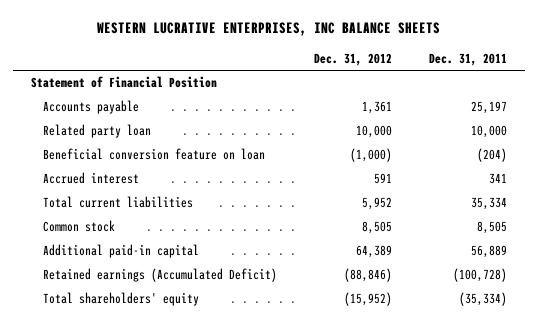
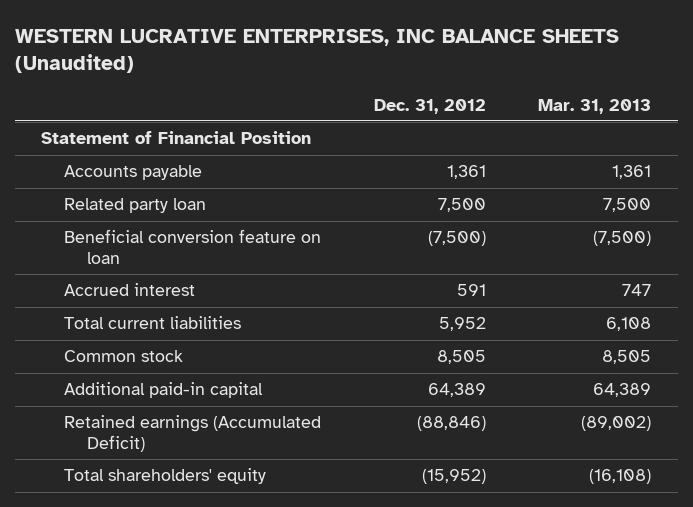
[96,22,440,37] WESTERN LUCRATIVE ENTERPRISES, INC BALANCE SHEETS -> [14,28,619,74] WESTERN LUCRATIVE ENTERPRISES, INC BALANCE SHEETS (Unaudited)
[428,52,507,66] Dec. 31, 2011 -> none
none -> [538,98,652,114] Mar. 31, 2013
[356,125,393,139] 10,000 -> [437,198,486,213] 7,500
[350,148,393,163] (1,000) -> [427,231,486,247] (7,500)

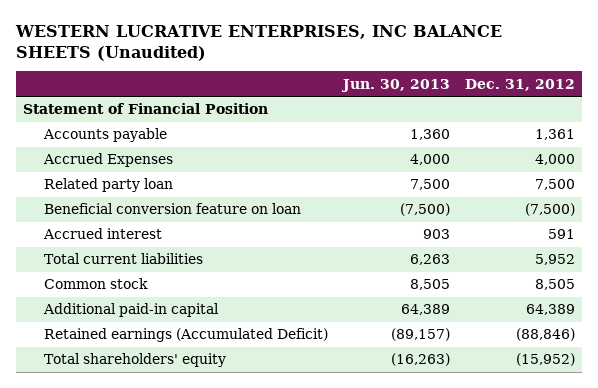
[538,98,652,114] Mar. 31, 2013 -> none
none -> [340,78,450,92] Jun. 30, 2013
none -> [43,153,174,168] Accrued Expenses

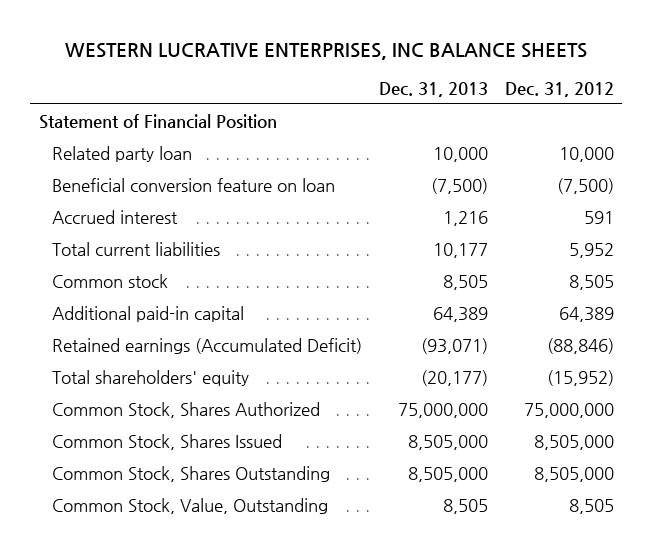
[14,24,502,61] WESTERN LUCRATIVE ENTERPRISES, INC BALANCE SHEETS (Unaudited) -> [65,42,588,60] WESTERN LUCRATIVE ENTERPRISES, INC BALANCE SHEETS
[340,78,450,92] Jun. 30, 2013 -> none
none -> [378,81,488,97] Dec. 31, 2013
[43,128,168,143] Accounts payable -> none
[43,153,174,168] Accrued Expenses -> none
[534,179,575,191] 7,500 -> [558,146,614,162] 10,000
none -> [51,401,320,418] Common Stock, Shares Authorized
none -> [51,433,282,450] Common Stock, Shares Issued
none -> [51,465,330,482] Common Stock, Shares Outstanding
none -> [51,497,328,514] Common Stock, Value, Outstanding

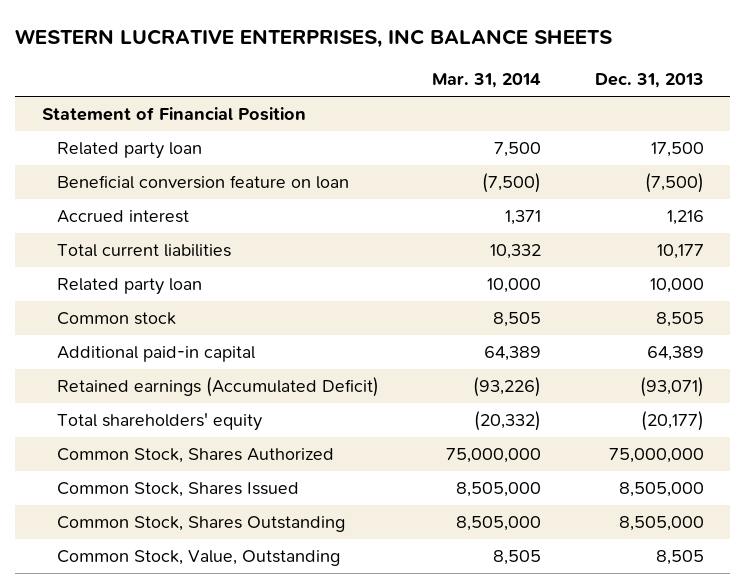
[504,81,614,97] Dec. 31, 2012 -> none
none -> [432,73,542,89] Mar. 31, 2014
none -> [56,142,202,160] Related party loan
[51,145,192,162] Related party loan -> [56,278,202,296] Related party loan

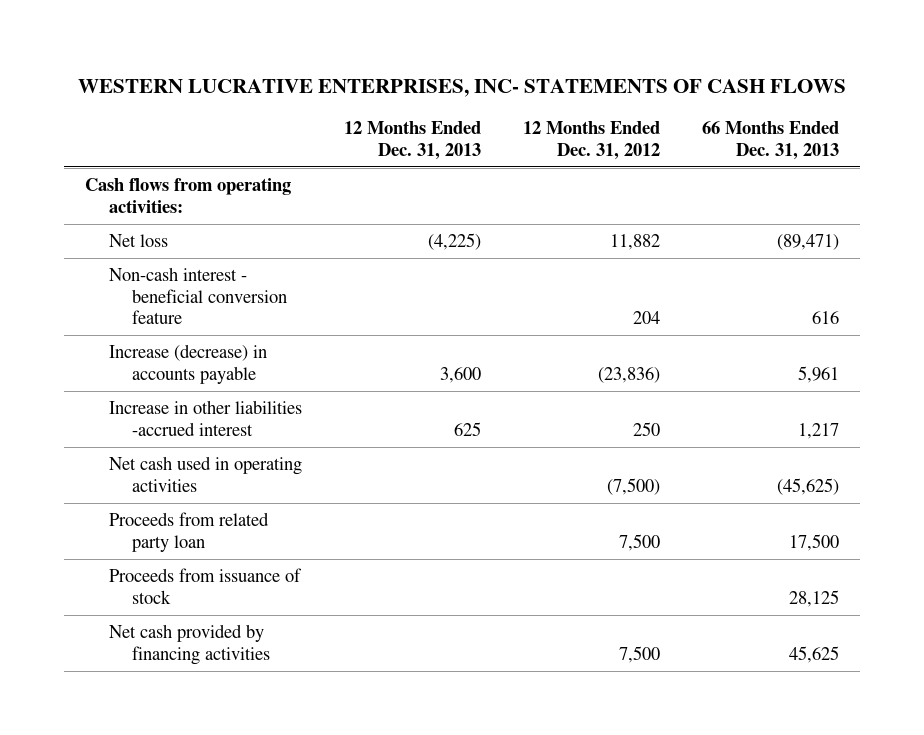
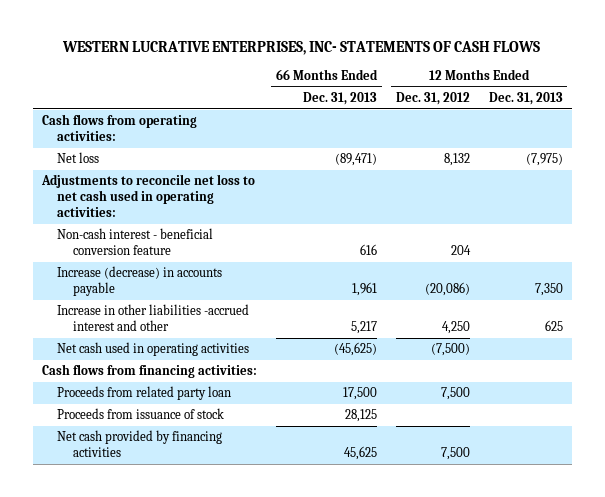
[427,233,481,251] (4,225) -> [525,153,563,167] (7,975)
[609,234,660,251] 11,882 -> [443,153,470,167] 8,132
none -> [41,174,256,218] Adjustments to reconcile net loss to net cash used in operating activities:
[439,366,481,383] 3,600 -> [534,283,563,297] 7,350
[597,366,660,383] (23,836) -> [424,282,470,297] (20,086)
[797,365,839,383] 5,961 -> [352,282,378,297] 1,961
[108,400,302,436] Increase in other liabilities -accrued interest -> [57,304,250,332] Increase in other liabilities -accrued interest and other
[632,421,660,436] 250 -> [441,321,470,335] 4,250
[797,422,839,439] 1,217 -> [351,321,378,335] 5,217
none -> [42,364,258,379] Cash flows from financing activities:

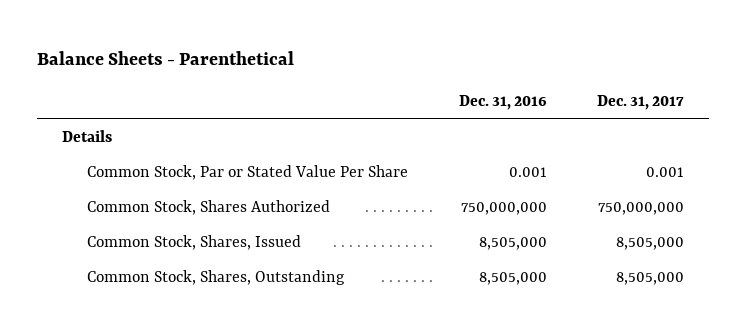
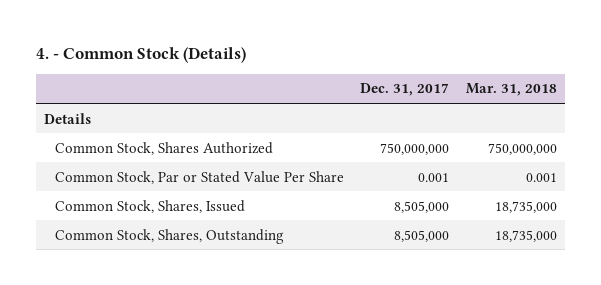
[36,50,294,65] Balance Sheets - Parenthetical -> [35,46,246,63] 4. - Common Stock (Details)
[458,94,547,110] Dec. 31, 2016 -> none
none -> [465,83,557,97] Mar. 31, 2018
[87,164,409,180] Common Stock, Par or Stated Value Per Share -> [54,170,344,184] Common Stock, Par or Stated Value Per Share

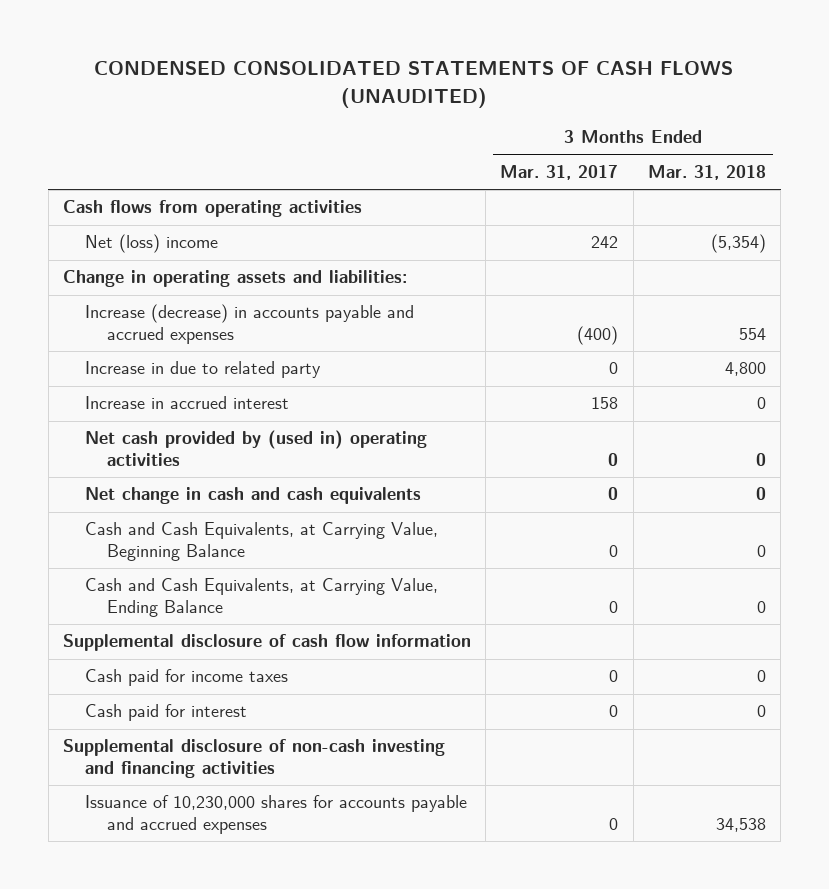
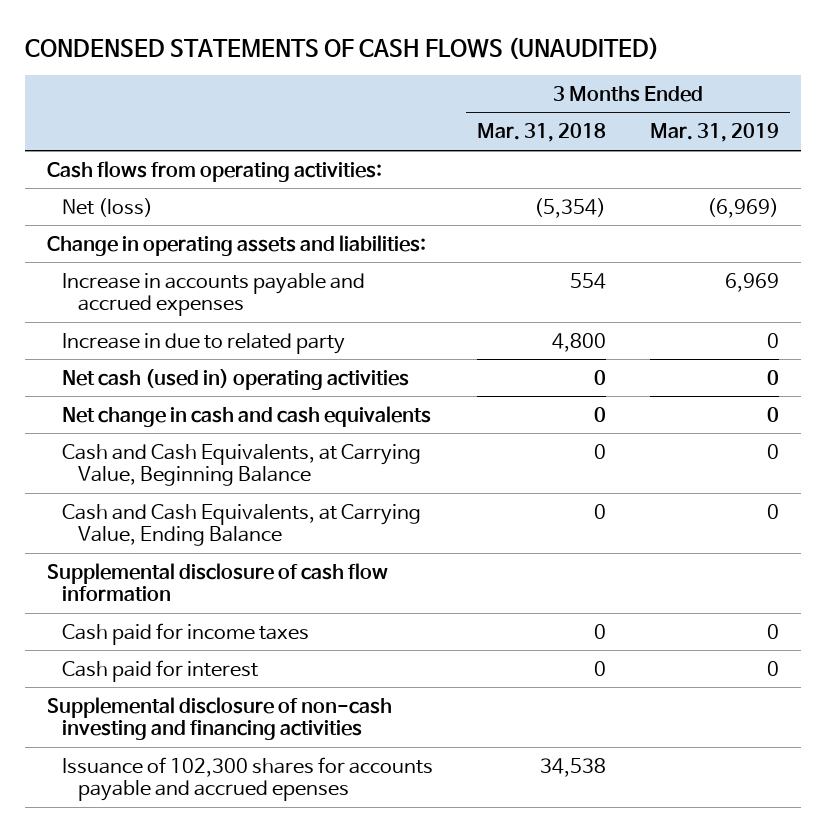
[94,61,734,108] CONDENSED CONSOLIDATED STATEMENTS OF CASH FLOWS (UNAUDITED) -> [25,36,660,60] CONDENSED STATEMENTS OF CASH FLOWS (UNAUDITED)
[500,165,619,181] Mar. 31, 2017 -> none
none -> [650,123,780,143] Mar. 31, 2019
[63,200,363,218] Cash flows from operating activities -> [47,160,383,182] Cash flows from operating activities:
[84,234,218,254] Net (loss) income -> [62,197,154,217] Net (loss)
[84,304,414,344] Increase (decrease) in accounts payable and accrued expenses -> [62,272,366,317] Increase in accounts payable and accrued expenses
[84,396,289,410] Increase in accrued interest -> none
[84,430,427,466] Net cash provided by (used in) operating activities -> [62,368,410,390] Net cash (used in) operating activities
[84,795,467,834] Issuance of 10,230,000 shares for accounts payable and accrued expenses -> [62,756,434,802] Issuance of 102,300 shares for accounts payable and accrued epenses

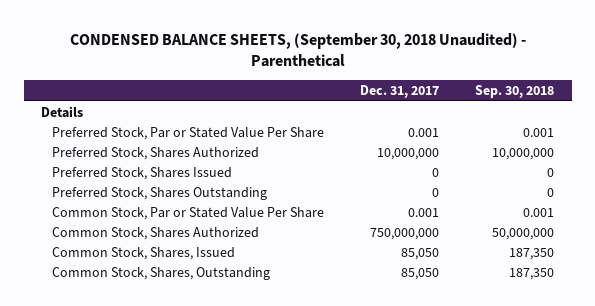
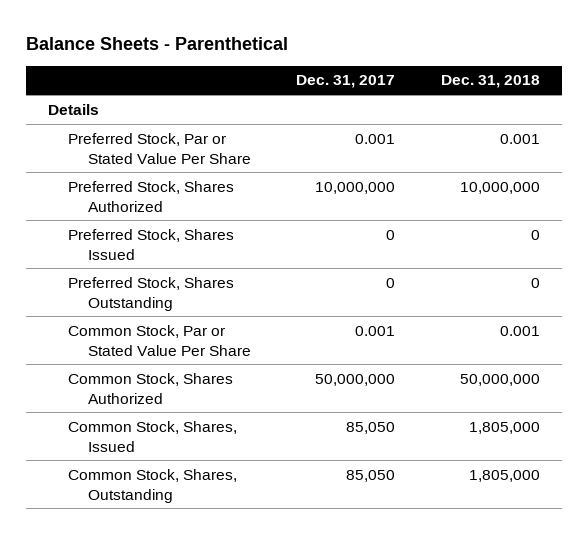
[69,33,526,68] CONDENSED BALANCE SHEETS, (September 30, 2018 Unaudited) - Parenthetical -> [25,36,288,50] Balance Sheets - Parenthetical
[474,85,554,99] Sep. 30, 2018 -> none
none -> [440,75,540,89] Dec. 31, 2018
[370,227,440,240] 750,000,000 -> [315,373,396,386] 50,000,000

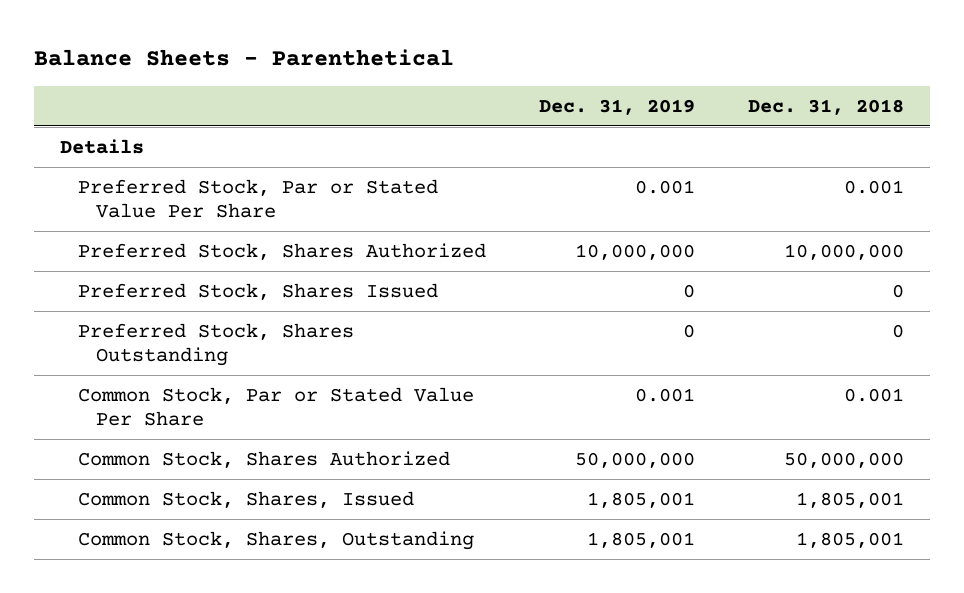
[296,75,396,89] Dec. 31, 2017 -> none
none -> [539,98,696,115] Dec. 31, 2019
[468,421,540,434] 1,805,000 -> [795,491,904,508] 1,805,001
[468,469,540,482] 1,805,000 -> [795,531,904,548] 1,805,001

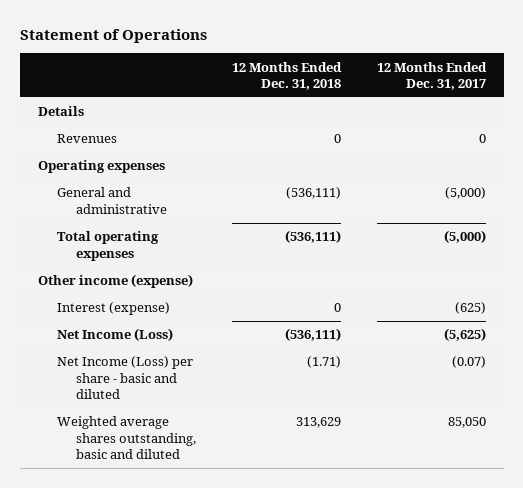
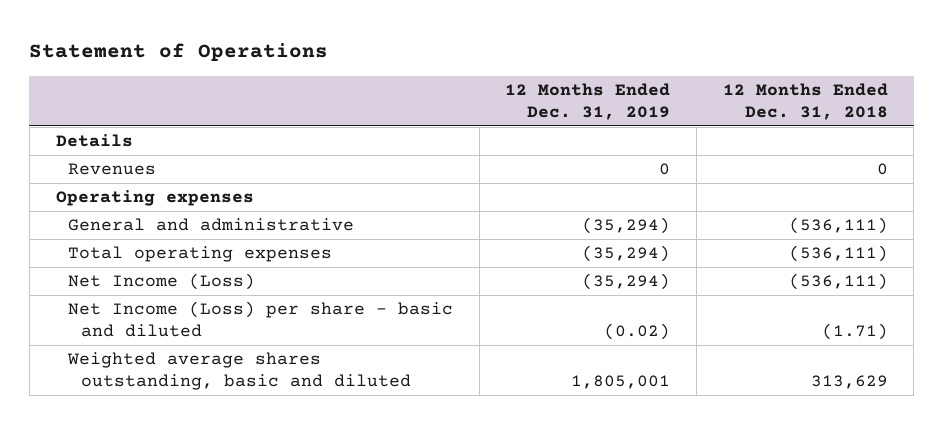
[376,61,487,91] 12 Months Ended Dec. 31, 2017 -> none
none -> [505,82,671,120] 12 Months Ended Dec. 31, 2019
[37,274,193,289] Other income (expense) -> none
[56,302,170,316] Interest (expense) -> none

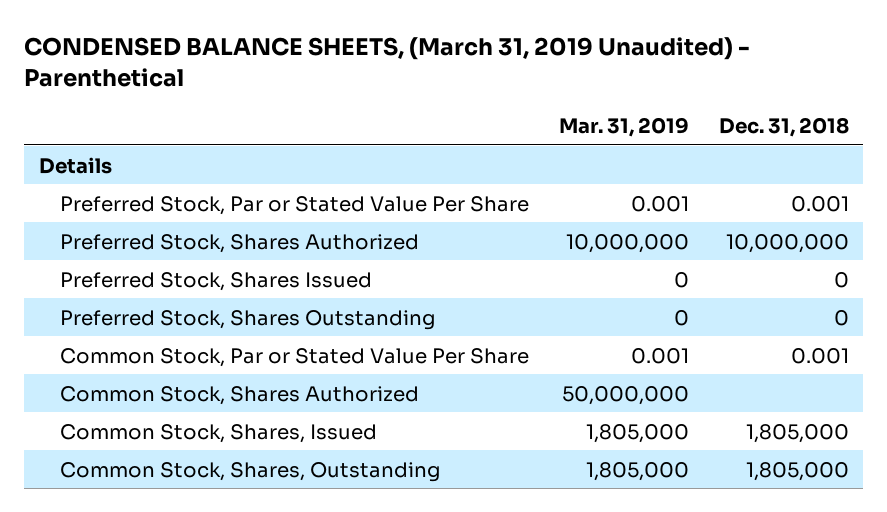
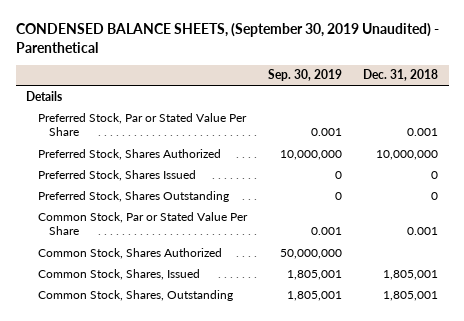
[23,37,750,88] CONDENSED BALANCE SHEETS, (March 31, 2019 Unaudited) - Parenthetical -> [15,23,439,53] CONDENSED BALANCE SHEETS, (September 30, 2019 Unaudited) - Parenthetical
[558,116,689,137] Mar. 31, 2019 -> none
none -> [267,69,342,82] Sep. 30, 2019
[745,423,849,443] 1,805,000 -> [382,269,438,280] 1,805,001
[745,461,849,481] 1,805,000 -> [382,290,438,301] 1,805,001

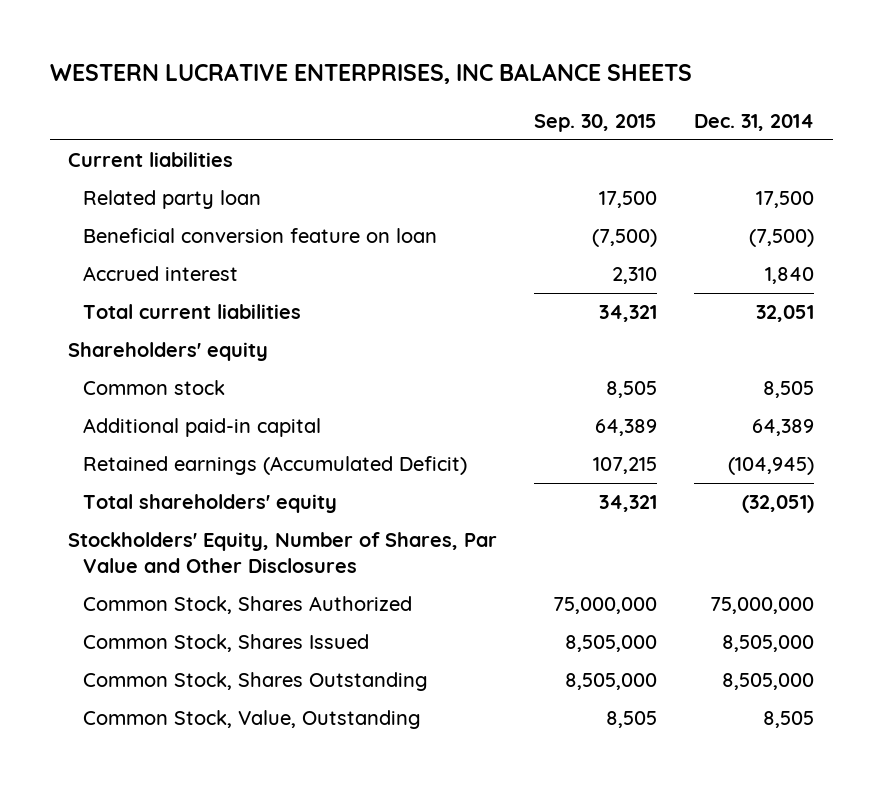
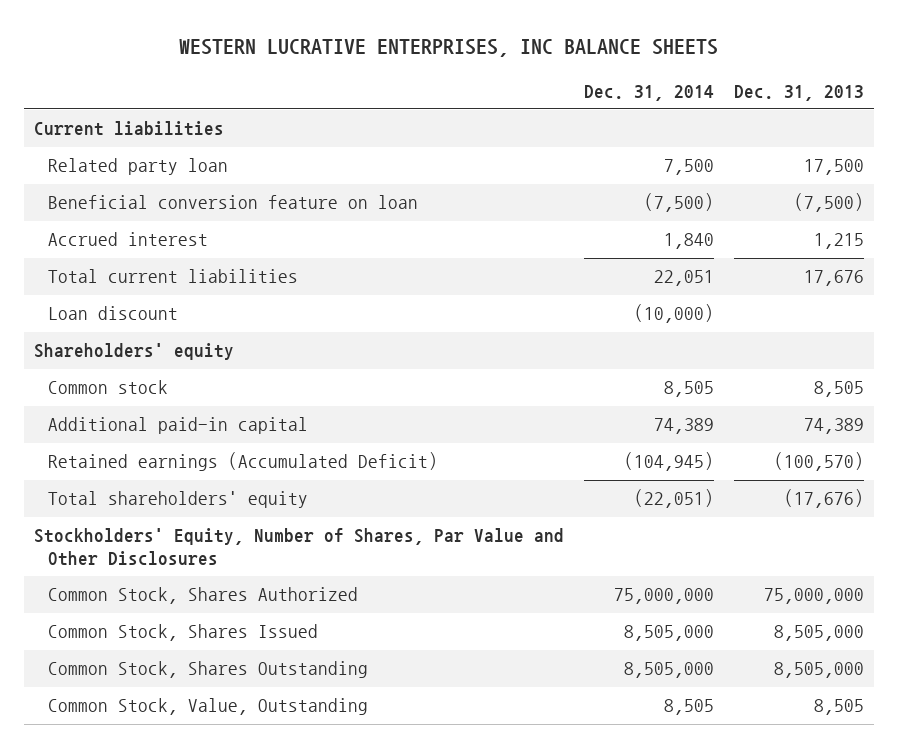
[534,113,658,132] Sep. 30, 2015 -> none
none -> [734,84,865,101] Dec. 31, 2013
[756,191,815,209] 17,500 -> [664,159,715,176] 7,500
[756,305,815,323] 32,051 -> [654,270,715,287] 22,051
none -> [48,306,179,321] Loan discount
[752,419,815,437] 64,389 -> [654,418,715,435] 74,389
[742,495,815,514] (32,051) -> [634,489,715,509] (22,051)

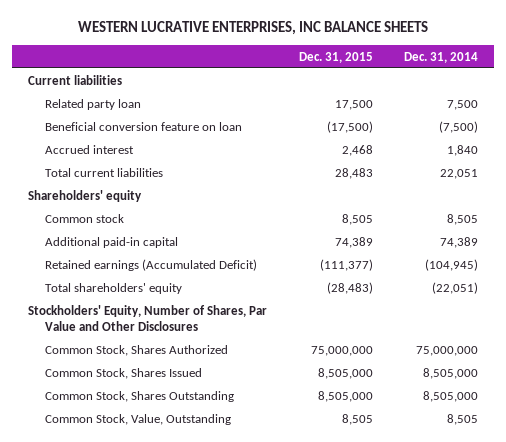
[734,84,865,101] Dec. 31, 2013 -> none
none -> [298,51,373,63] Dec. 31, 2015
[48,306,179,321] Loan discount -> none

